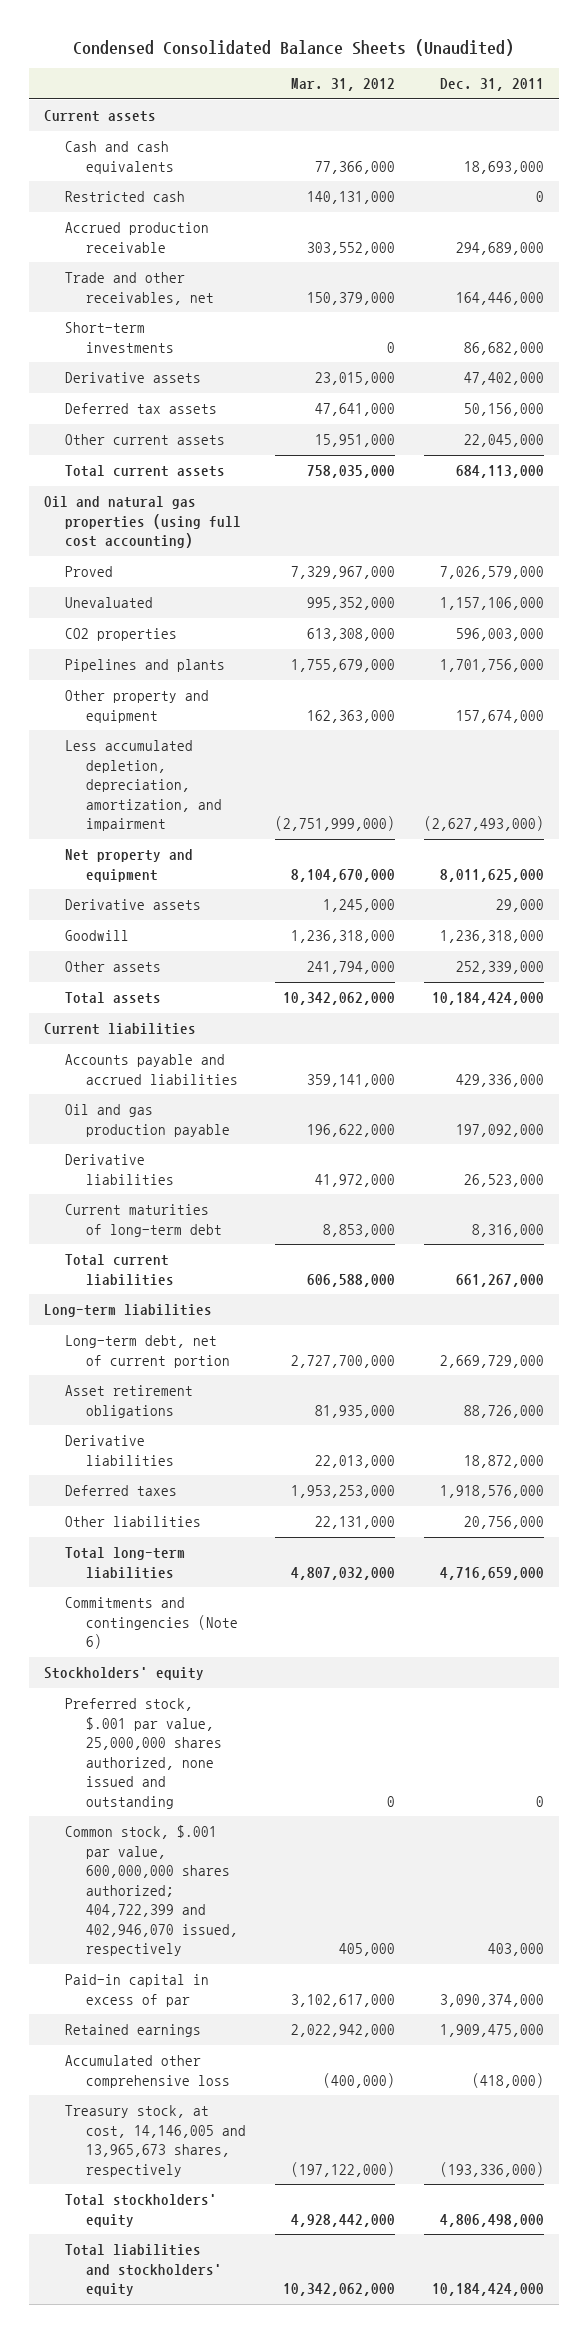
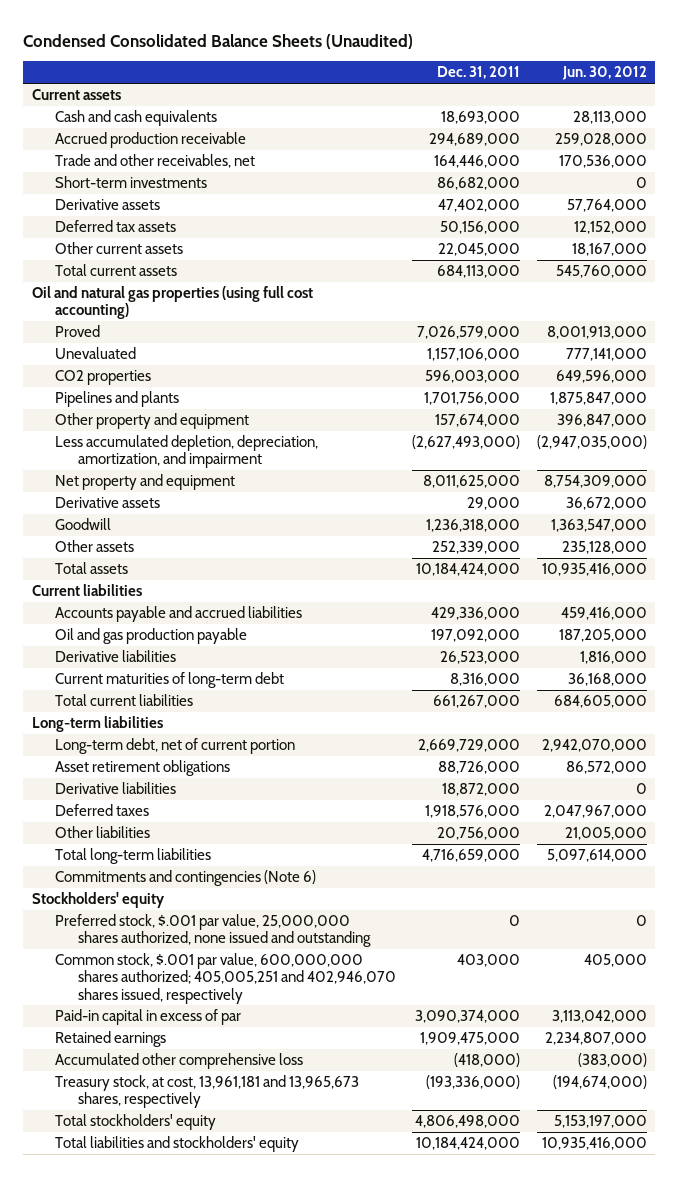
[291,78,396,92] Mar. 31, 2012 -> none
none -> [561,66,647,81] Jun. 30, 2012
[64,191,185,203] Restricted cash -> none
[64,1825,239,1957] Common stock, $.001 par value, 600,000,000 shares authorized; 404,722,399 and 402,946,070 issued, respectively -> [54,953,396,1004] Common stock, $.001 par value, 600,000,000 shares authorized; 405,005,251 and 402,946,070 shares issued, respectively
[64,2105,247,2177] Treasury stock, at cost, 14,146,005 and 13,965,673 shares, respectively -> [54,1075,359,1109] Treasury stock, at cost, 13,961,181 and 13,965,673 shares, respectively

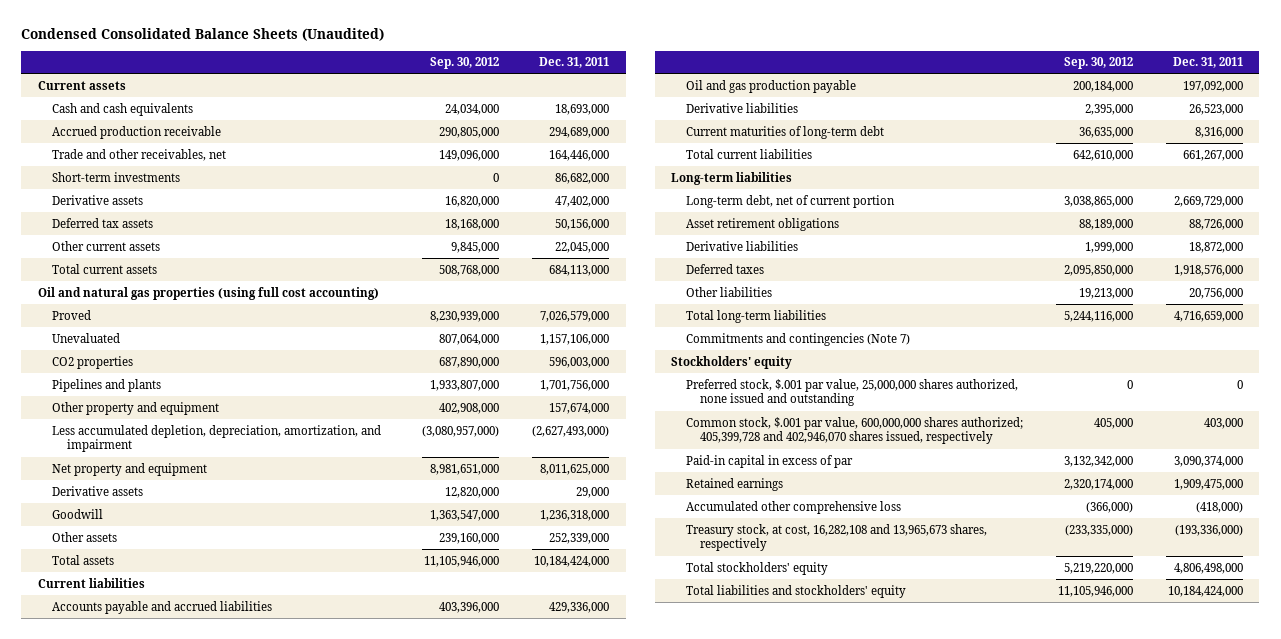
[561,66,647,81] Jun. 30, 2012 -> none
none -> [430,57,500,70] Sep. 30, 2012
[54,870,316,887] Commitments and contingencies (Note 6) -> [685,332,910,346] Commitments and contingencies (Note 7)
[54,953,396,1004] Common stock, $.001 par value, 600,000,000 shares authorized; 405,005,251 and 402,946,070 shares issued, respectively -> [685,416,1023,445] Common stock, $.001 par value, 600,000,000 shares authorized; 405,399,728 and 402,946,070 shares issued, respectively
[54,1075,359,1109] Treasury stock, at cost, 13,961,181 and 13,965,673 shares, respectively -> [685,523,987,552] Treasury stock, at cost, 16,282,108 and 13,965,673 shares, respectively

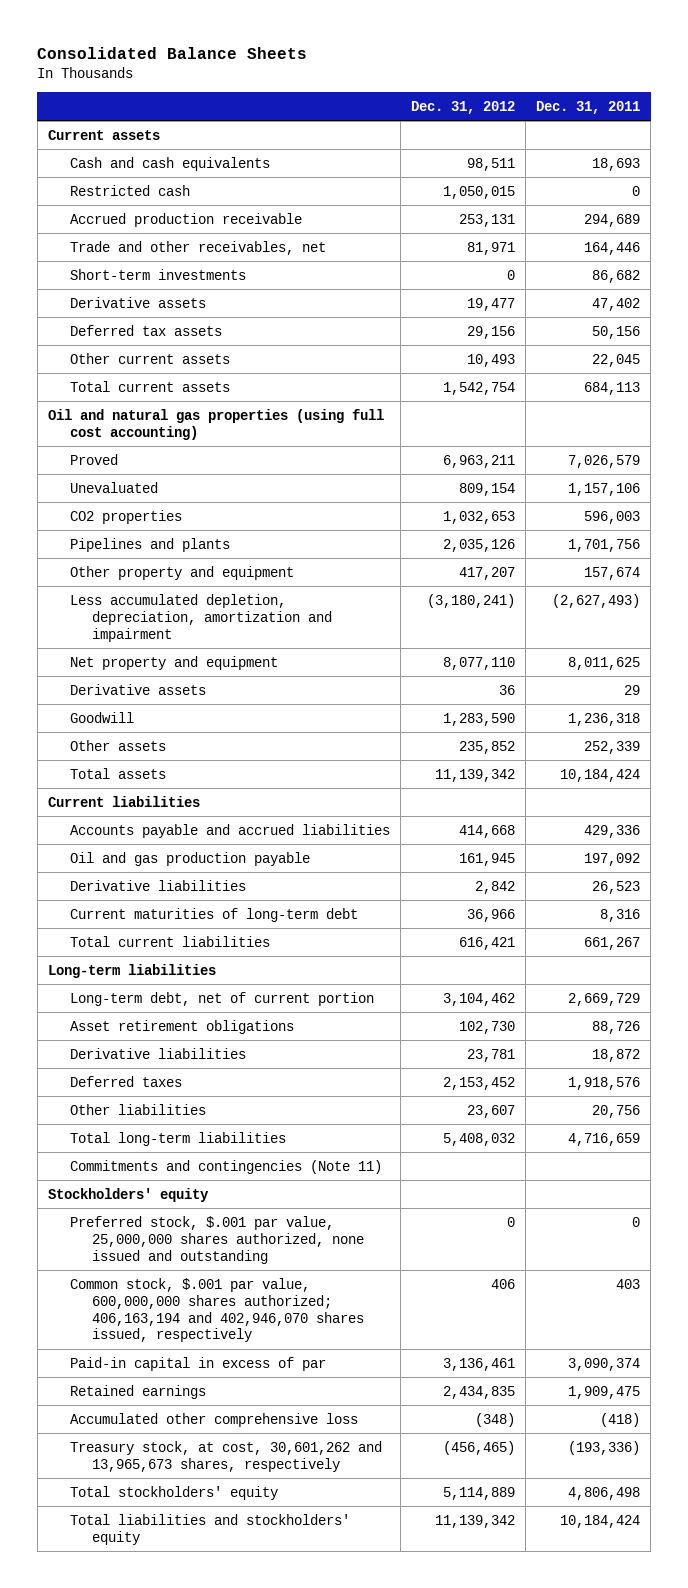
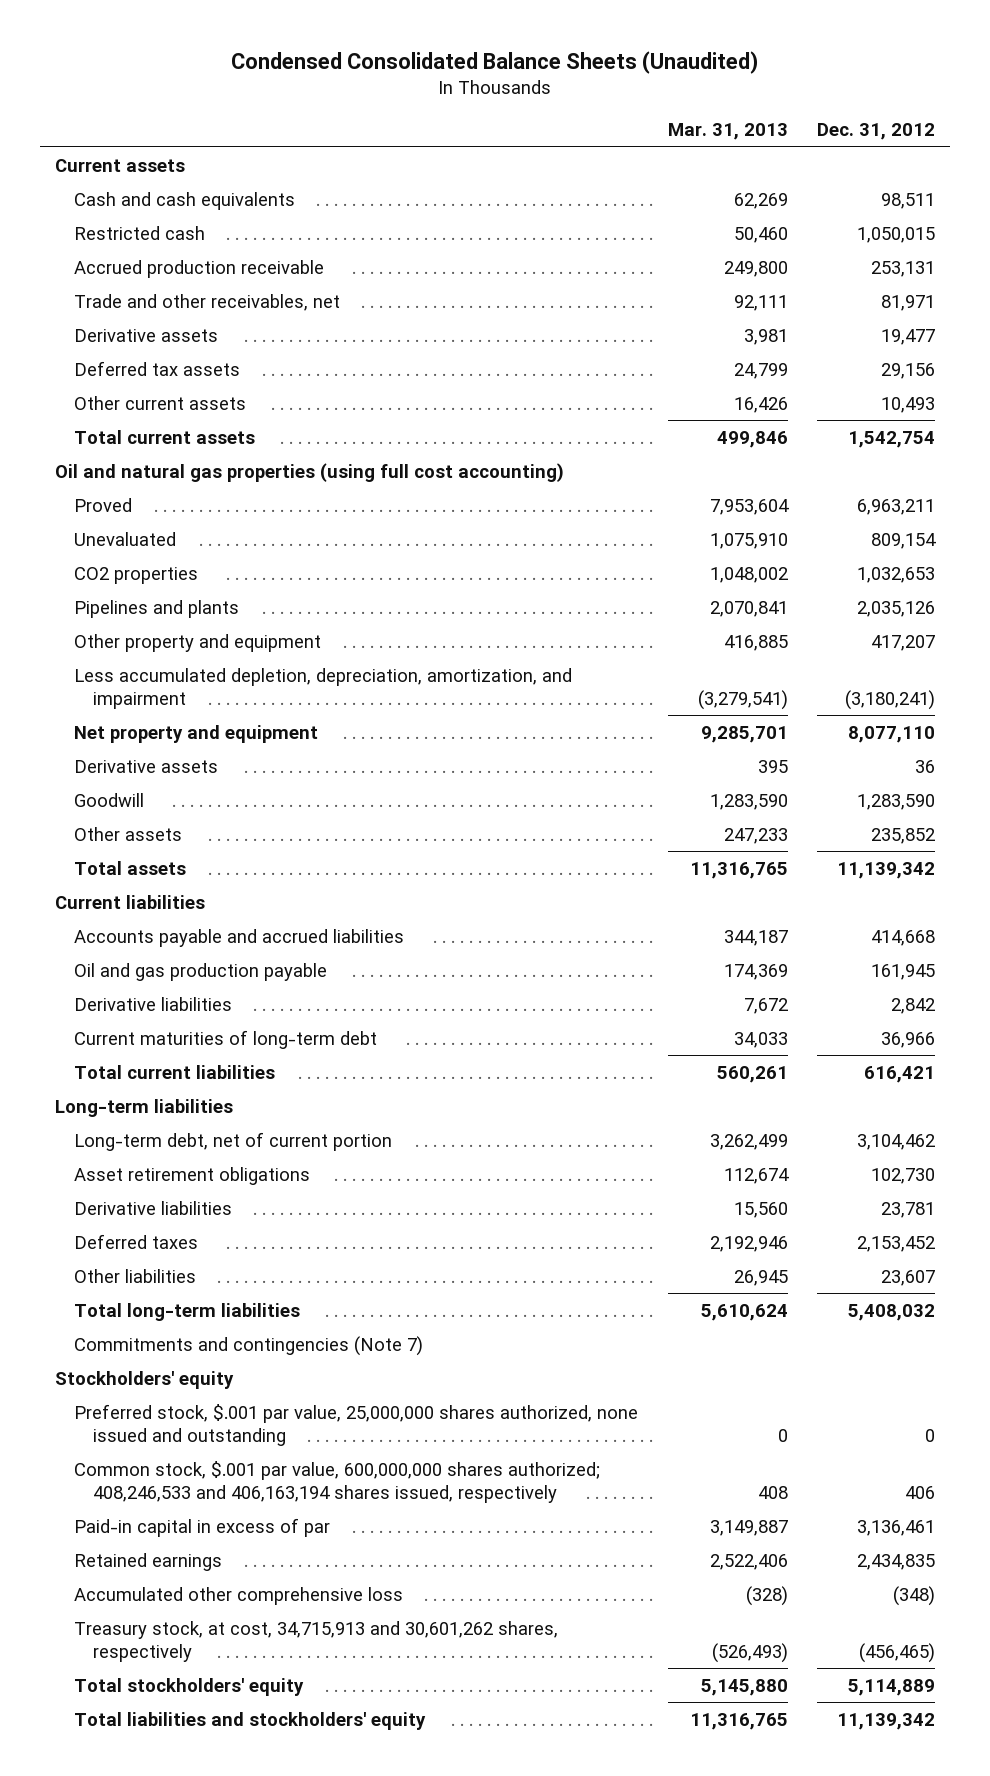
[37,47,308,60] Consolidated Balance Sheets -> [231,50,759,74] Condensed Consolidated Balance Sheets (Unaudited)
[536,100,641,114] Dec. 31, 2011 -> none
none -> [667,123,788,141] Mar. 31, 2013
[70,268,247,280] Short-term investments -> none
[70,593,333,642] Less accumulated depletion, depreciation, amortization and impairment -> [73,667,572,709] Less accumulated depletion, depreciation, amortization, and impairment
[70,1159,383,1174] Commitments and contingencies (Note 11) -> [73,1335,423,1356] Commitments and contingencies (Note 7)
[70,1277,365,1343] Common stock, $.001 par value, 600,000,000 shares authorized; 406,163,194 and 402,946,070 shares issued, respectively -> [73,1460,600,1503] Common stock, $.001 par value, 600,000,000 shares authorized; 408,246,533 and 406,163,194 shares issued, respectively
[70,1440,383,1472] Treasury stock, at cost, 30,601,262 and 13,965,673 shares, respectively -> [73,1620,558,1662] Treasury stock, at cost, 34,715,913 and 30,601,262 shares, respectively

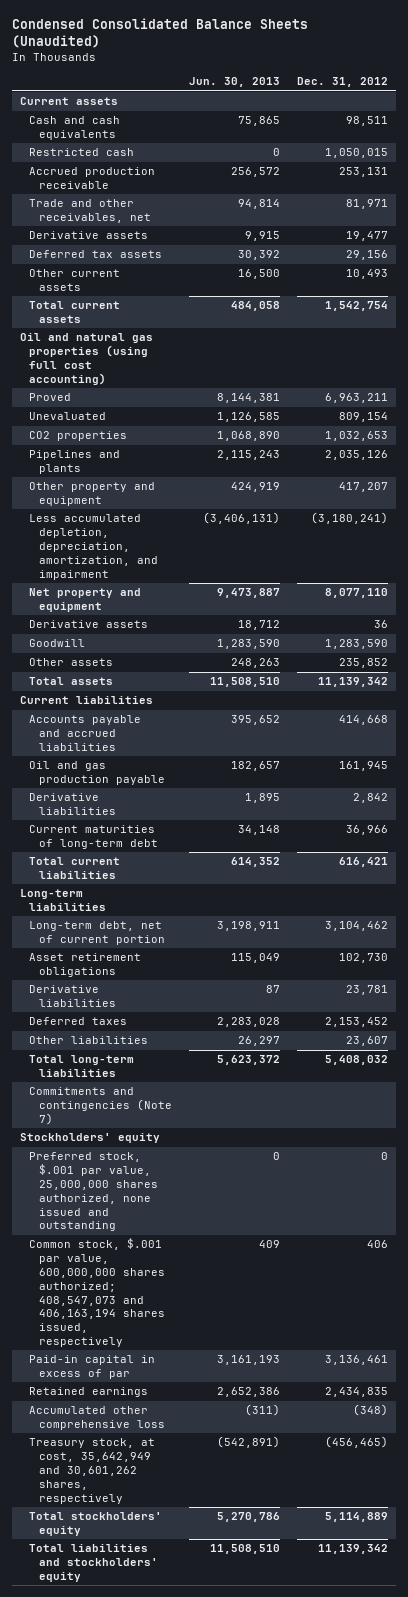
[667,123,788,141] Mar. 31, 2013 -> none
none -> [188,77,280,88] Jun. 30, 2013
[73,1460,600,1503] Common stock, $.001 par value, 600,000,000 shares authorized; 408,246,533 and 406,163,194 shares issued, respectively -> [29,1238,165,1348] Common stock, $.001 par value, 600,000,000 shares authorized; 408,547,073 and 406,163,194 shares issued, respectively
[73,1620,558,1662] Treasury stock, at cost, 34,715,913 and 30,601,262 shares, respectively -> [29,1438,156,1504] Treasury stock, at cost, 35,642,949 and 30,601,262 shares, respectively

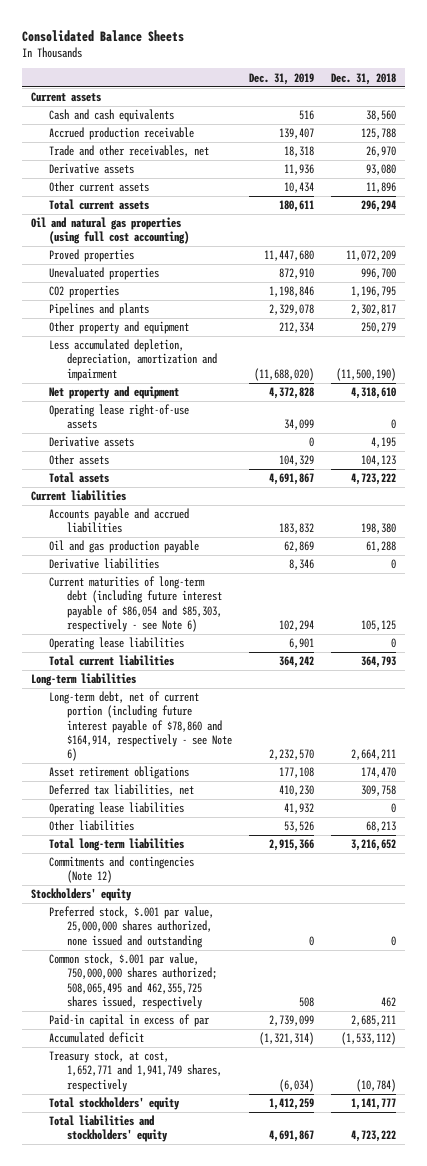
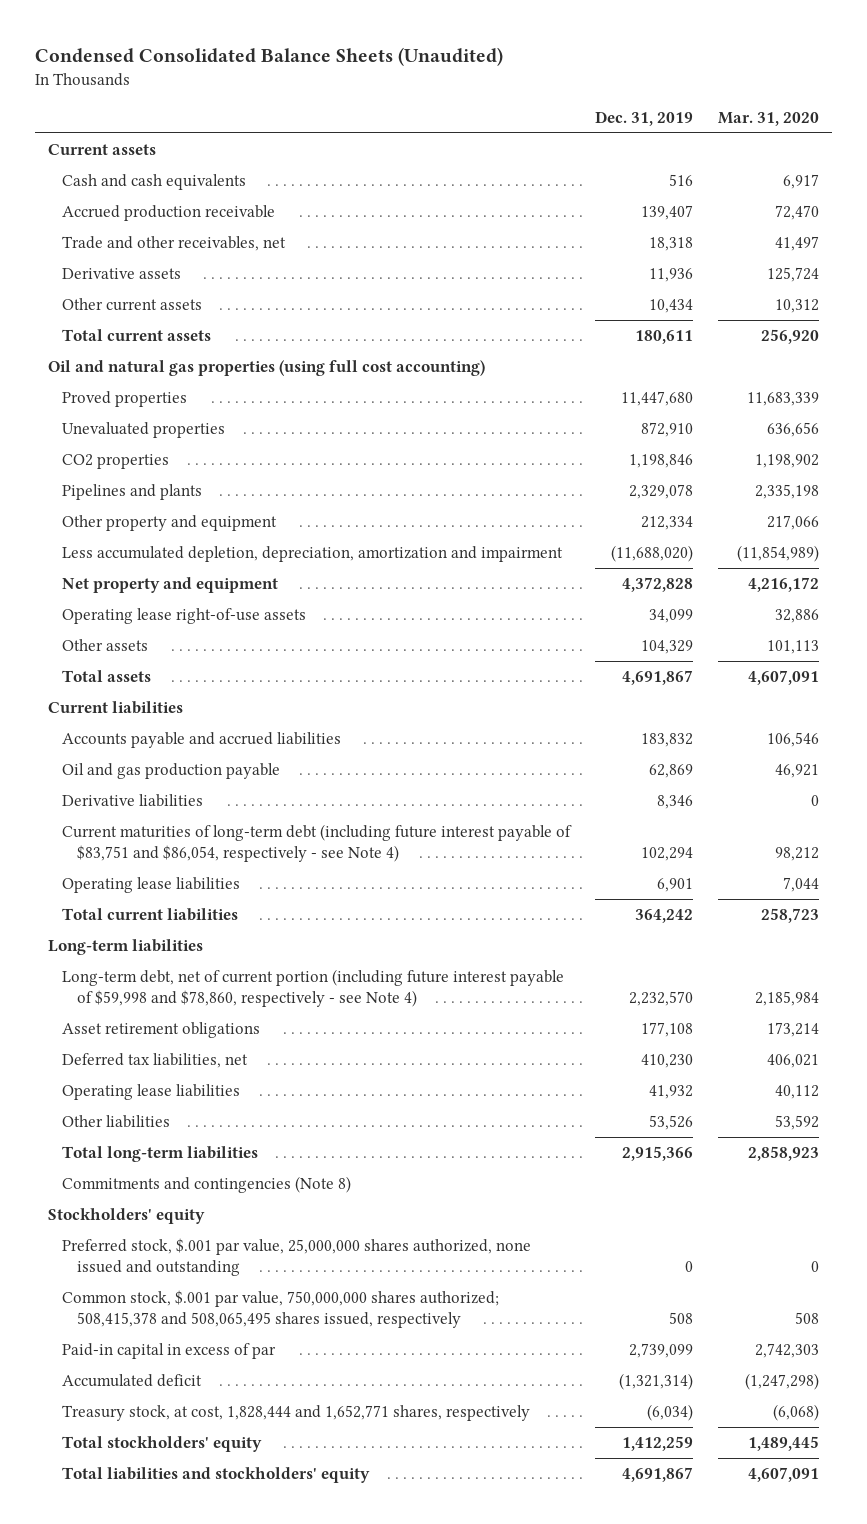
[22,29,185,42] Consolidated Balance Sheets -> [35,46,504,66] Condensed Consolidated Balance Sheets (Unaudited)
[331,72,397,85] Dec. 31, 2018 -> none
none -> [718,111,820,126] Mar. 31, 2020
[48,436,134,448] Derivative assets -> none
[48,576,222,632] Current maturities of long-term debt (including future interest payable of $86,054 and $85,303, respectively - see Note 6) -> [62,824,573,862] Current maturities of long-term debt (including future interest payable of $83,751 and $86,054, respectively - see Note 4)
[48,691,232,762] Long-term debt, net of current portion (including future interest payable of $78,860 and $164,914, respectively - see Note 6) -> [62,969,565,1007] Long-term debt, net of current portion (including future interest payable of $59,998 and $78,860, respectively - see Note 4)
[48,856,194,884] Commitments and contingencies (Note 12) -> [62,1176,352,1194] Commitments and contingencies (Note 8)
[48,953,217,1009] Common stock, $.001 par value, 750,000,000 shares authorized; 508,065,495 and 462,355,725 shares issued, respectively -> [62,1290,500,1328] Common stock, $.001 par value, 750,000,000 shares authorized; 508,415,378 and 508,065,495 shares issued, respectively
[48,1050,222,1092] Treasury stock, at cost, 1,652,771 and 1,941,749 shares, respectively -> [62,1405,531,1422] Treasury stock, at cost, 1,828,444 and 1,652,771 shares, respectively

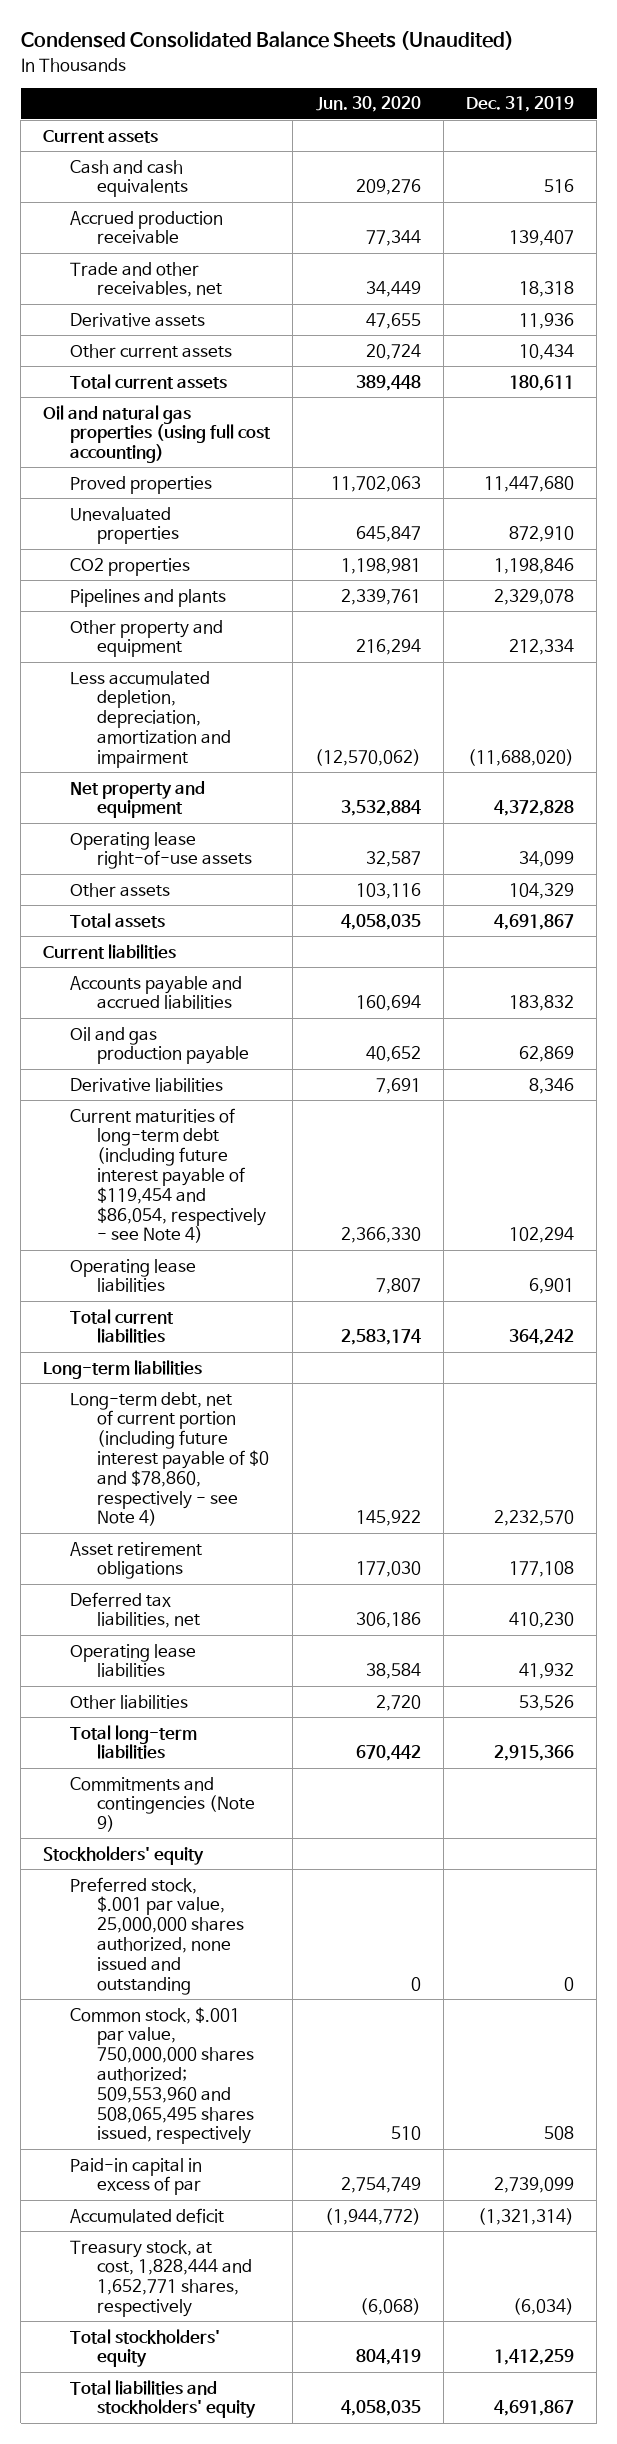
[718,111,820,126] Mar. 31, 2020 -> none
none -> [316,96,422,113] Jun. 30, 2020
[62,824,573,862] Current maturities of long-term debt (including future interest payable of $83,751 and $86,054, respectively - see Note 4) -> [70,1107,267,1244] Current maturities of long-term debt (including future interest payable of $119,454 and $86,054, respectively - see Note 4)
[62,969,565,1007] Long-term debt, net of current portion (including future interest payable of $59,998 and $78,860, respectively - see Note 4) -> [70,1391,270,1527] Long-term debt, net of current portion (including future interest payable of $0 and $78,860, respectively - see Note 4)
[62,1176,352,1194] Commitments and contingencies (Note 8) -> [70,1776,256,1833] Commitments and contingencies (Note 9)
[62,1290,500,1328] Common stock, $.001 par value, 750,000,000 shares authorized; 508,415,378 and 508,065,495 shares issued, respectively -> [70,2006,255,2145] Common stock, $.001 par value, 750,000,000 shares authorized; 509,553,960 and 508,065,495 shares issued, respectively

